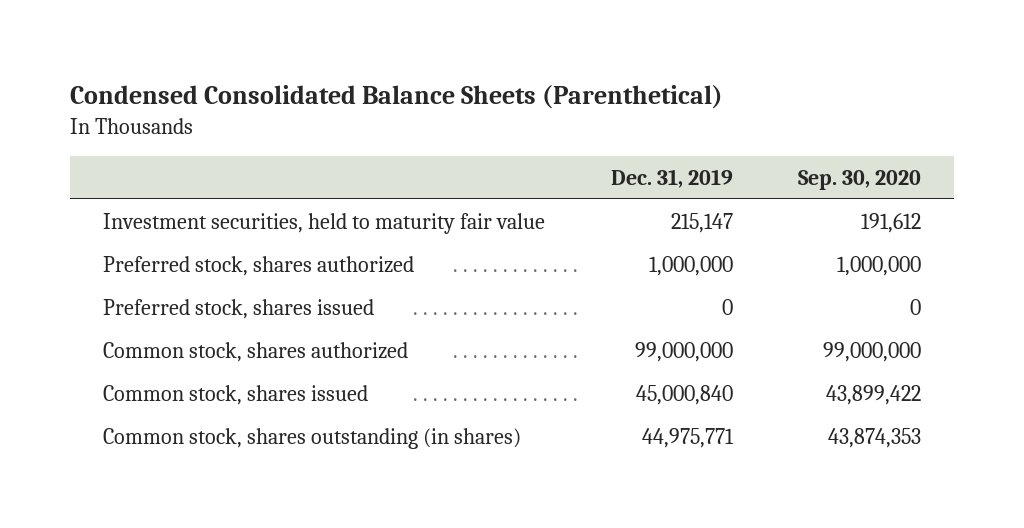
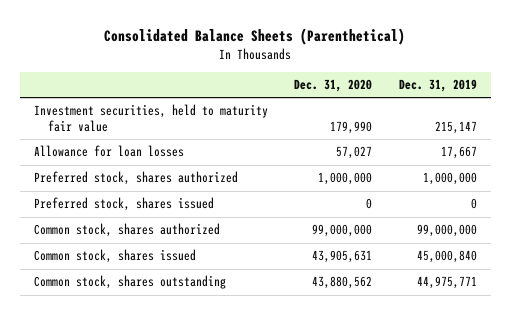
[70,85,724,110] Condensed Consolidated Balance Sheets (Parenthetical) -> [104,27,406,45] Consolidated Balance Sheets (Parenthetical)
[798,169,922,190] Sep. 30, 2020 -> none
none -> [294,79,373,93] Dec. 31, 2020
none -> [33,145,184,158] Allowance for loan losses
[102,427,521,449] Common stock, shares outstanding (in shares) -> [33,275,226,290] Common stock, shares outstanding

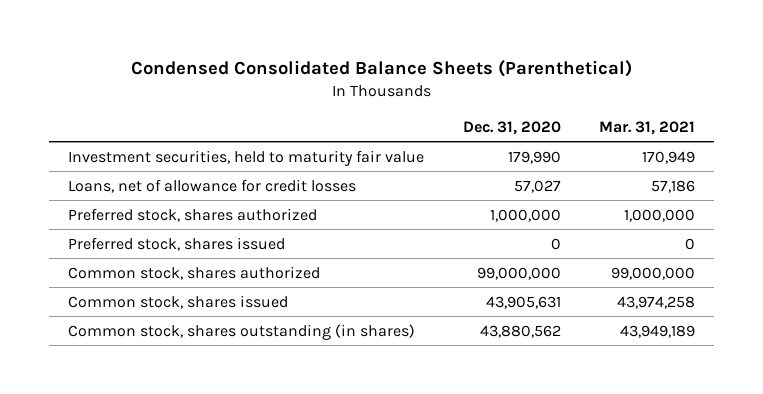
[104,27,406,45] Consolidated Balance Sheets (Parenthetical) -> [130,60,632,78] Condensed Consolidated Balance Sheets (Parenthetical)
[399,79,478,93] Dec. 31, 2019 -> none
none -> [598,120,695,135] Mar. 31, 2021
[33,145,184,158] Allowance for loan losses -> [68,178,357,193] Loans, net of allowance for credit losses
[33,275,226,290] Common stock, shares outstanding -> [68,323,416,340] Common stock, shares outstanding (in shares)

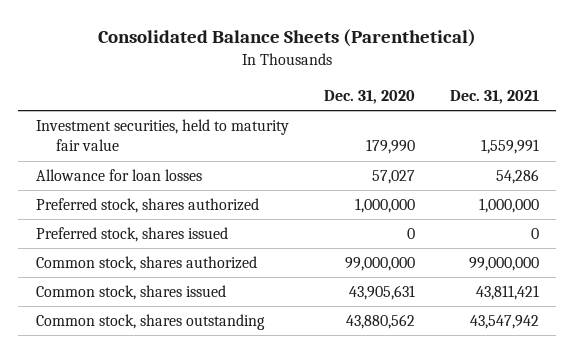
[130,60,632,78] Condensed Consolidated Balance Sheets (Parenthetical) -> [98,29,477,48] Consolidated Balance Sheets (Parenthetical)
[598,120,695,135] Mar. 31, 2021 -> none
none -> [449,90,539,105] Dec. 31, 2021
[68,178,357,193] Loans, net of allowance for credit losses -> [35,169,202,182] Allowance for loan losses
[68,323,416,340] Common stock, shares outstanding (in shares) -> [35,314,265,331] Common stock, shares outstanding

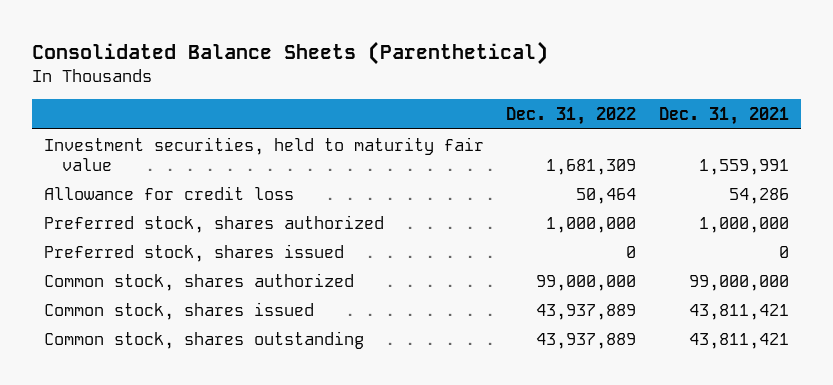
[323,90,415,105] Dec. 31, 2020 -> none
none -> [506,106,637,125] Dec. 31, 2022
[35,169,202,182] Allowance for loan losses -> [43,185,294,200] Allowance for credit loss
[469,315,539,330] 43,547,942 -> [689,332,790,349] 43,811,421

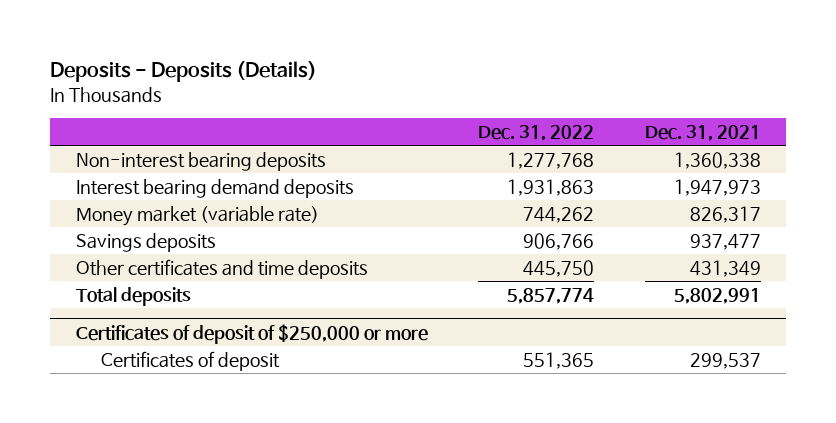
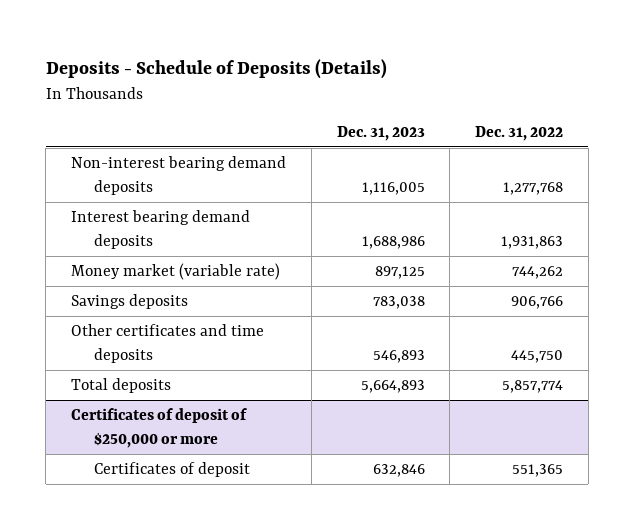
[50,61,318,83] Deposits - Deposits (Details) -> [45,59,387,80] Deposits - Schedule of Deposits (Details)
[644,125,761,142] Dec. 31, 2021 -> none
none -> [336,126,425,142] Dec. 31, 2023
[75,151,326,171] Non-interest bearing deposits -> [71,156,287,195] Non-interest bearing demand deposits

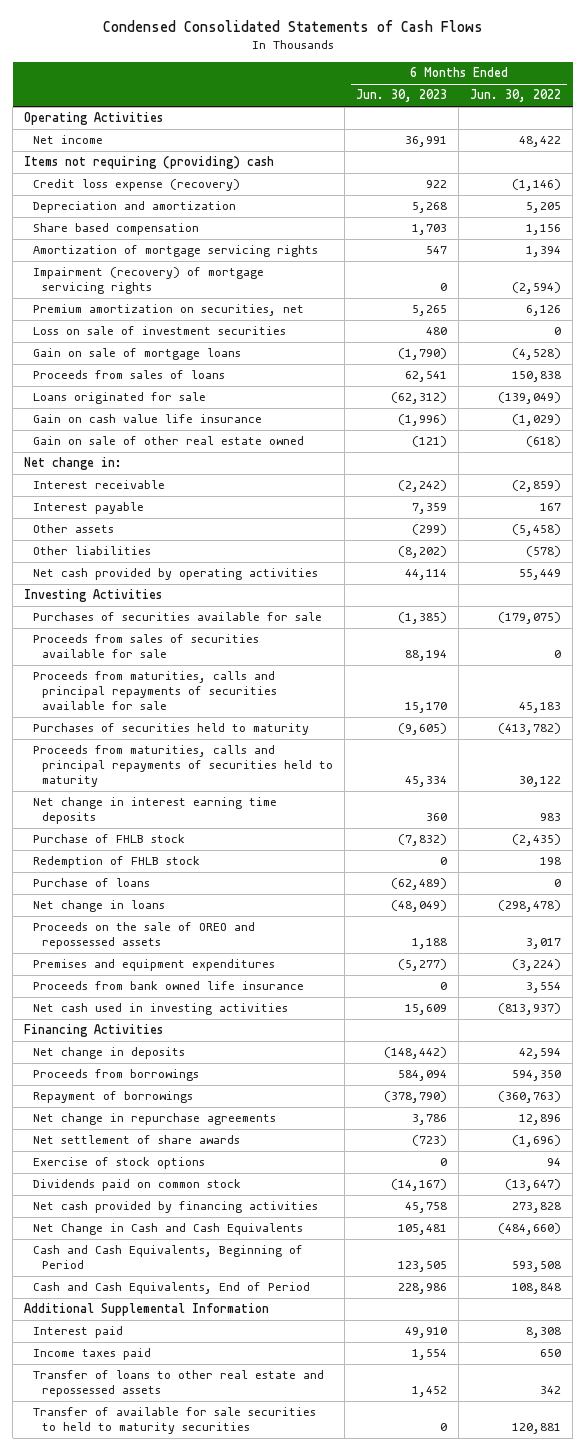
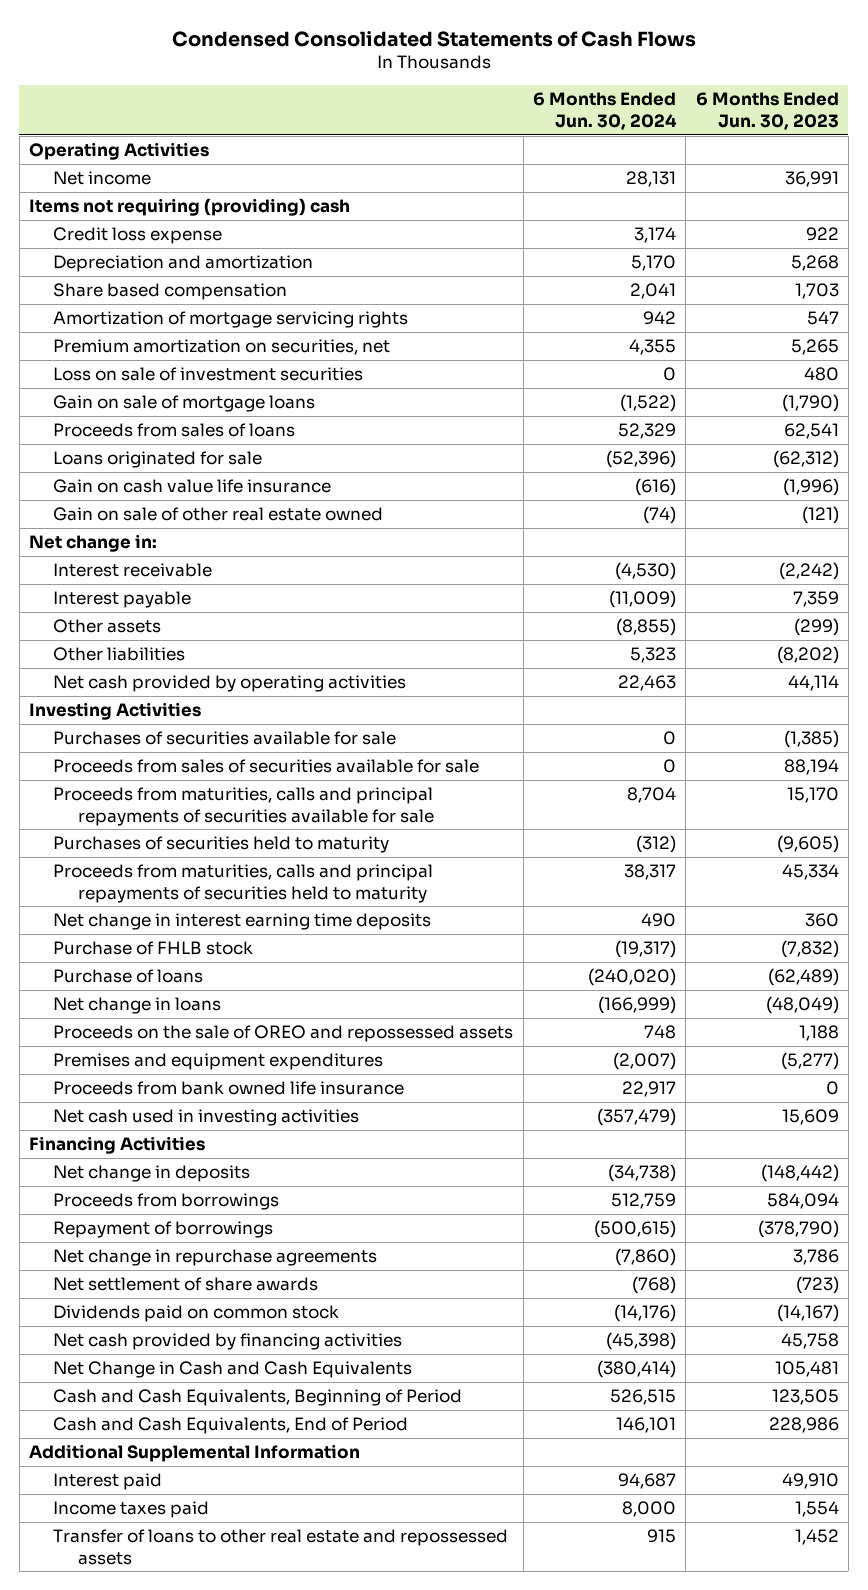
[470,89,562,103] Jun. 30, 2022 -> none
none -> [532,92,677,131] 6 Months Ended Jun. 30, 2024
[33,179,241,192] Credit loss expense (recovery) -> [53,227,223,245] Credit loss expense
[33,267,265,295] Impairment (recovery) of mortgage servicing rights -> none
[33,856,201,869] Redemption of FHLB stock -> none
[33,1157,206,1170] Exercise of stock options -> none
[33,1407,317,1435] Transfer of available for sale securities to held to maturity securities -> none

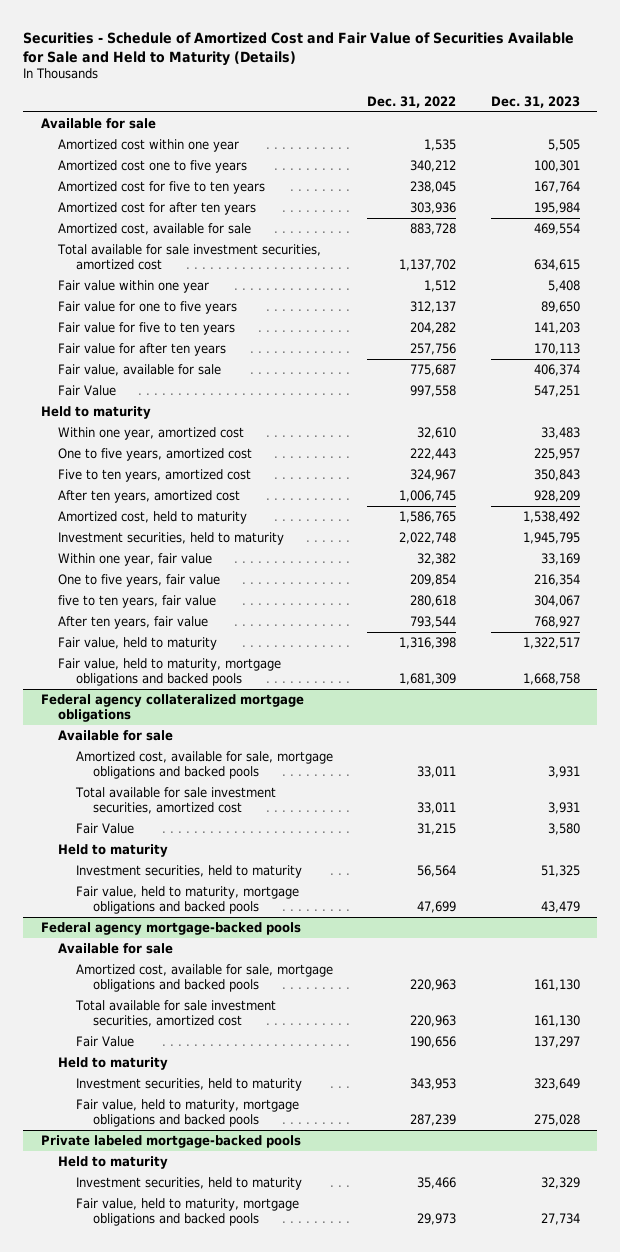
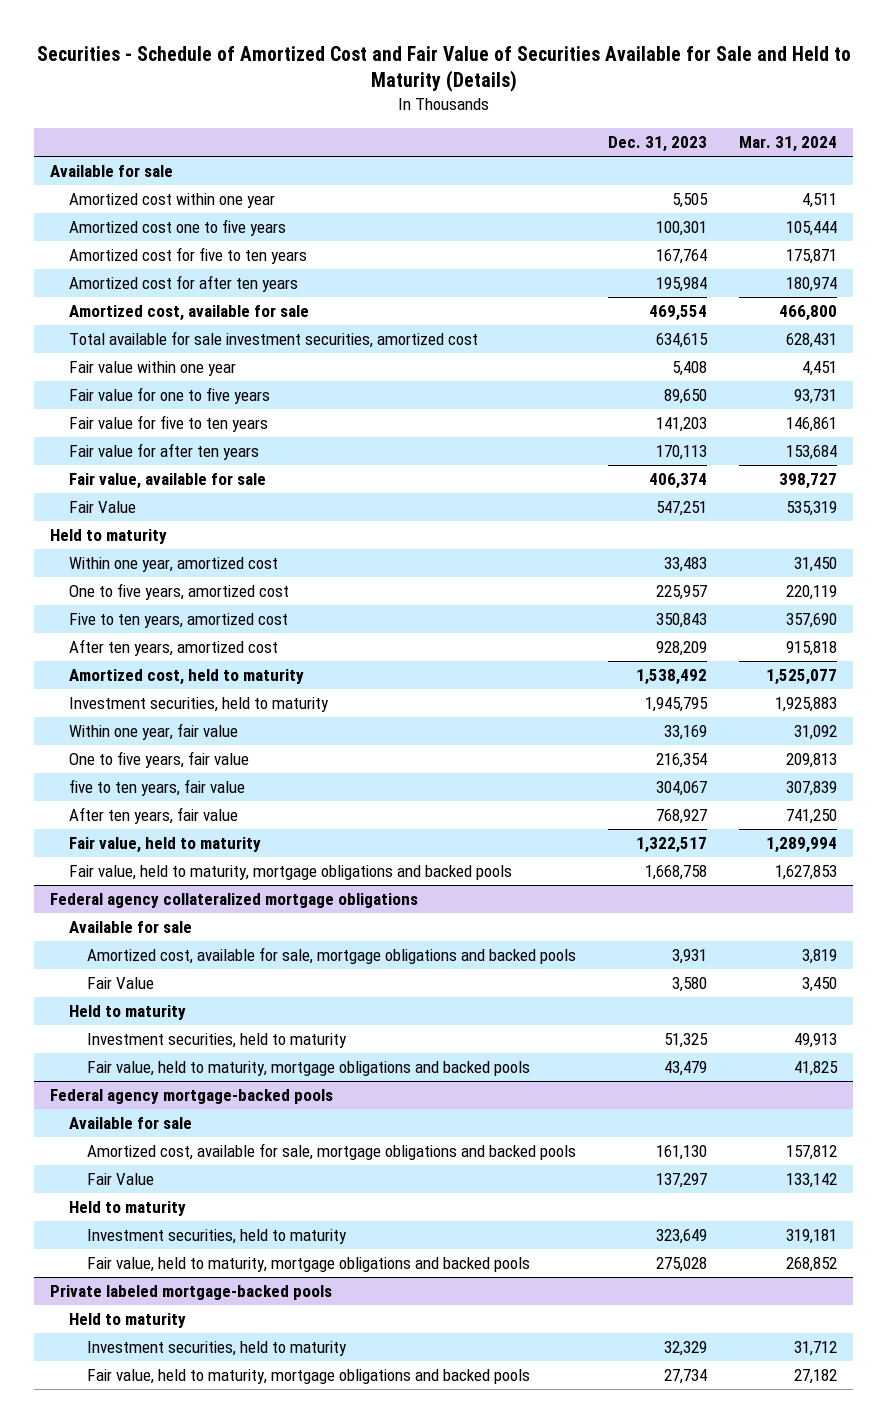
[367,95,457,108] Dec. 31, 2022 -> none
none -> [738,135,837,152] Mar. 31, 2024
[74,786,276,814] Total available for sale investment securities, amortized cost -> none
[74,999,276,1027] Total available for sale investment securities, amortized cost -> none

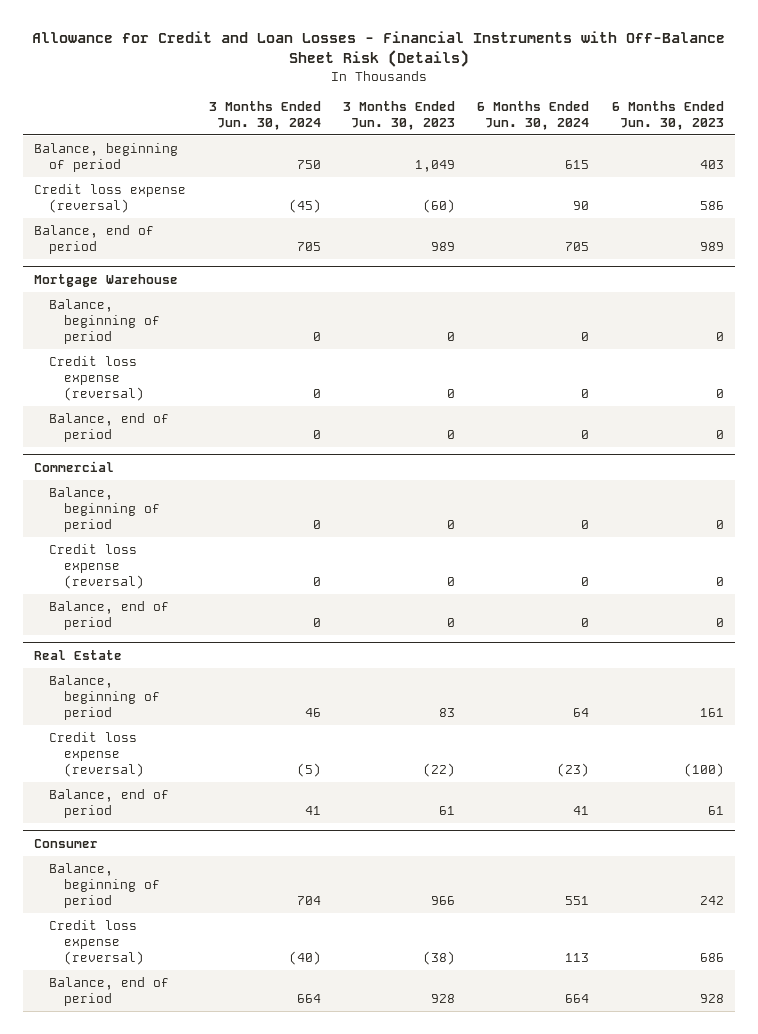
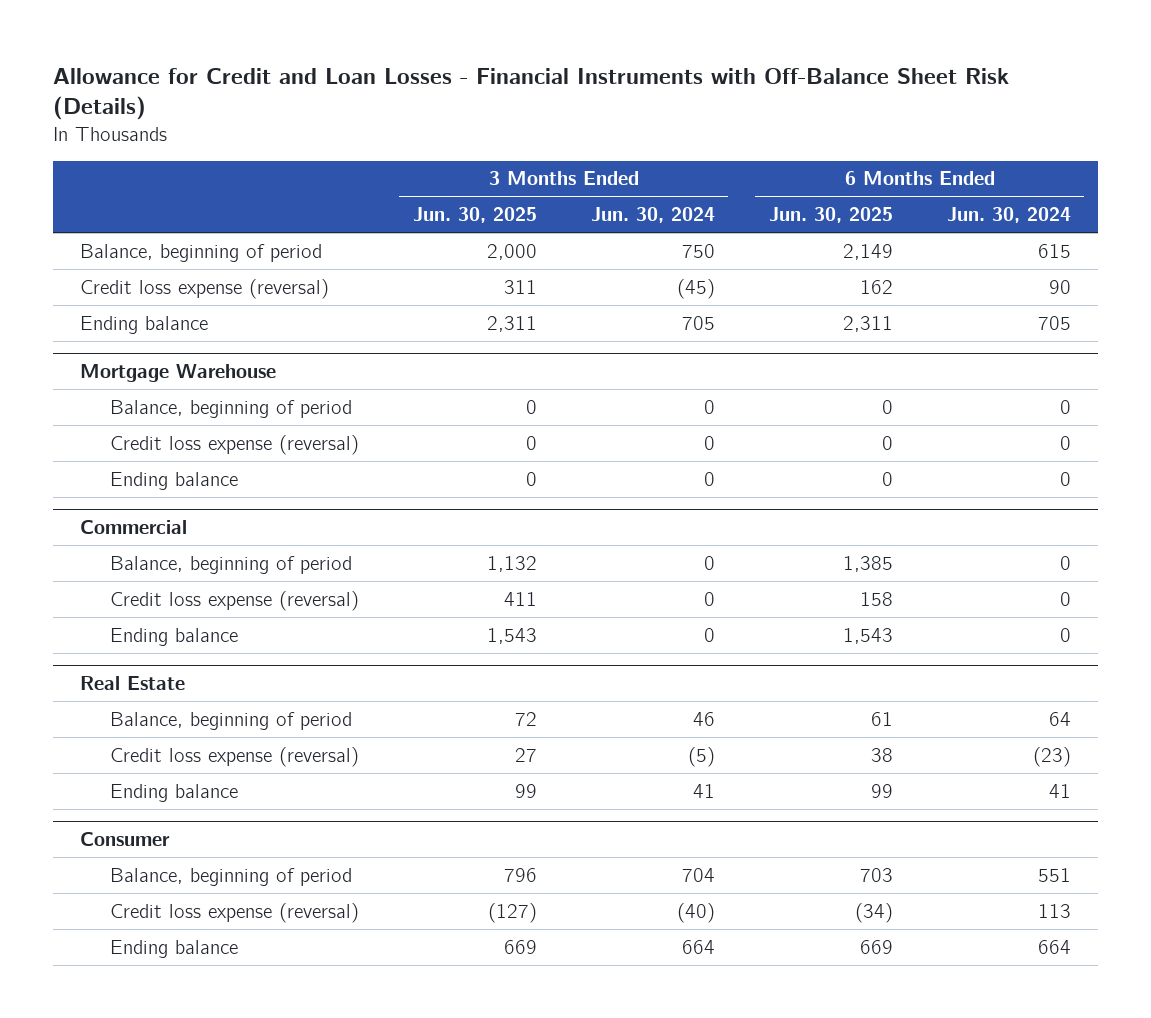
[342,100,455,130] 3 Months Ended Jun. 30, 2023 -> none
[611,100,724,130] 6 Months Ended Jun. 30, 2023 -> none
none -> [412,207,537,224] Jun. 30, 2025
none -> [768,207,893,224] Jun. 30, 2025
[34,225,155,254] Balance, end of period -> [79,315,208,334] Ending balance
[49,413,170,442] Balance, end of period -> [109,471,238,490] Ending balance
[49,601,170,630] Balance, end of period -> [109,627,238,646] Ending balance
[49,789,170,818] Balance, end of period -> [109,783,238,802] Ending balance
[49,977,170,1006] Balance, end of period -> [109,939,238,958] Ending balance

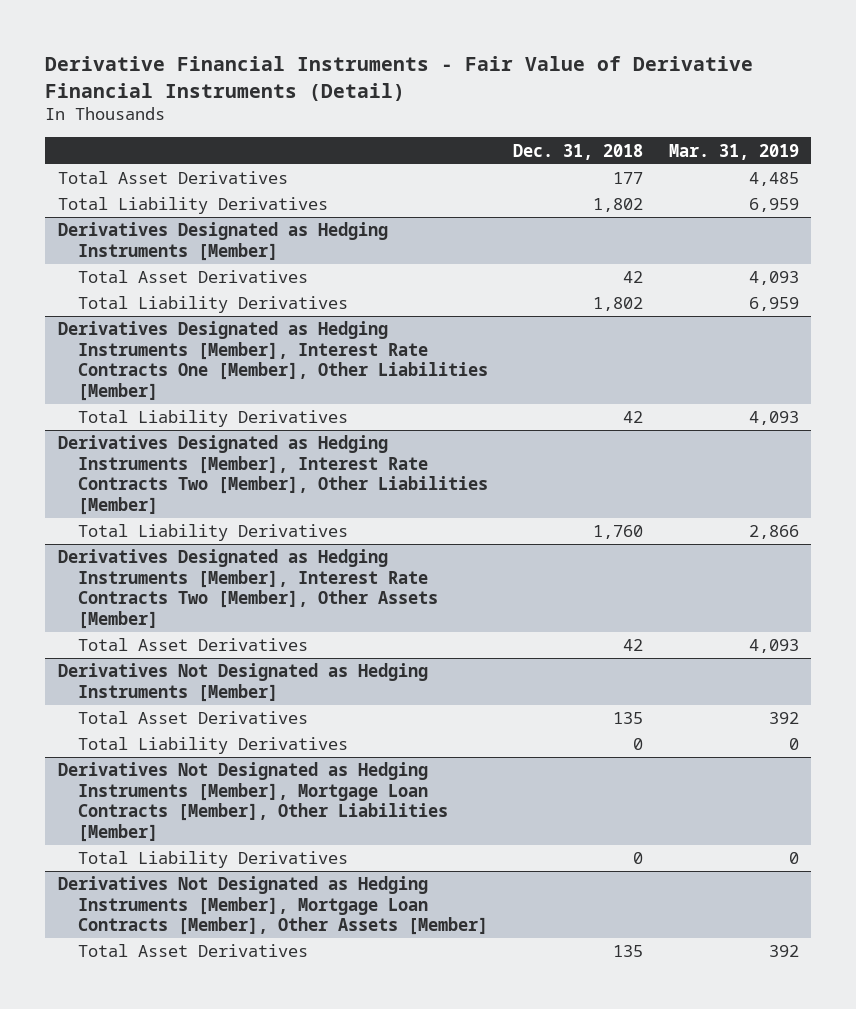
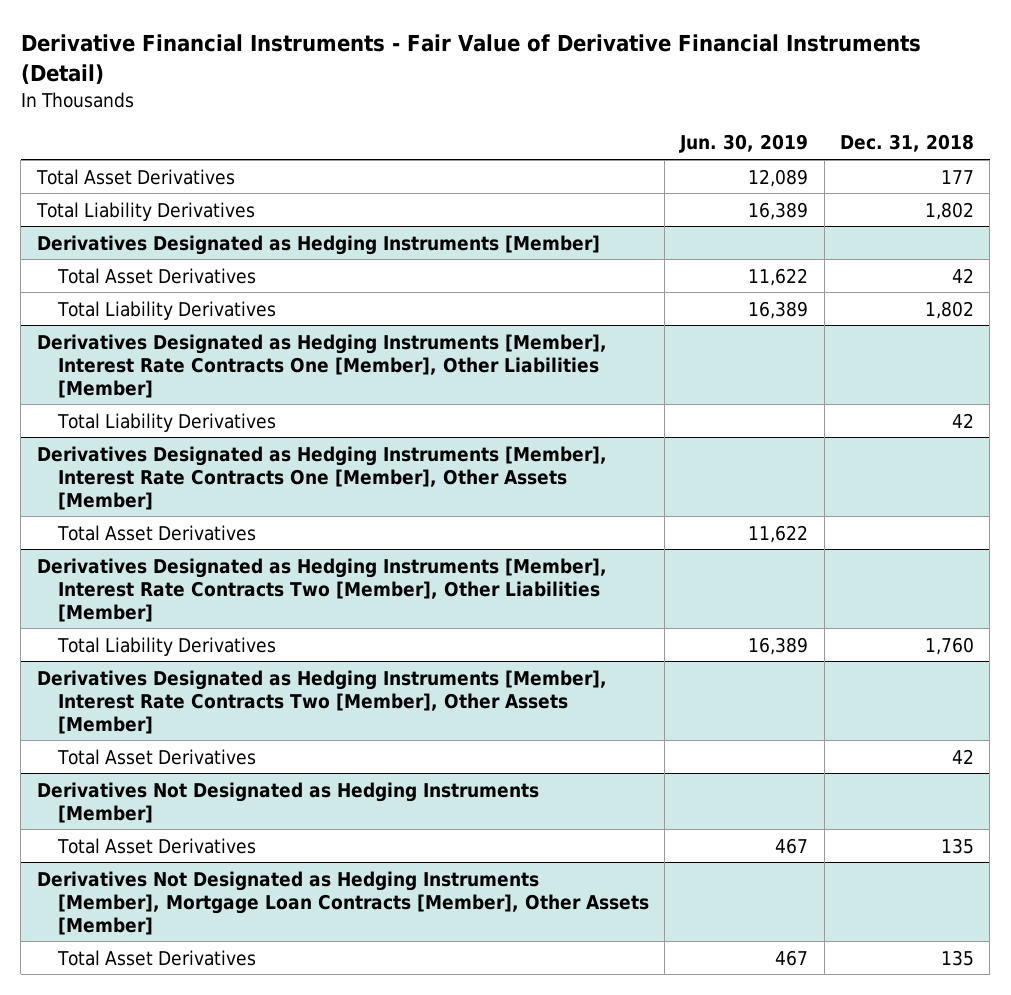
[668,143,799,160] Mar. 31, 2019 -> none
none -> [679,134,809,154] Jun. 30, 2019
none -> [36,445,607,510] Derivatives Designated as Hedging Instruments [Member], Interest Rate Contracts One [Member], Other Assets [Member]
none -> [56,524,256,541] Total Asset Derivatives
[77,737,348,755] Total Liability Derivatives -> none
[57,762,448,842] Derivatives Not Designated as Hedging Instruments [Member], Mortgage Loan Contracts [Member], Other Liabilities [Member] -> none
[77,851,348,869] Total Liability Derivatives -> none

